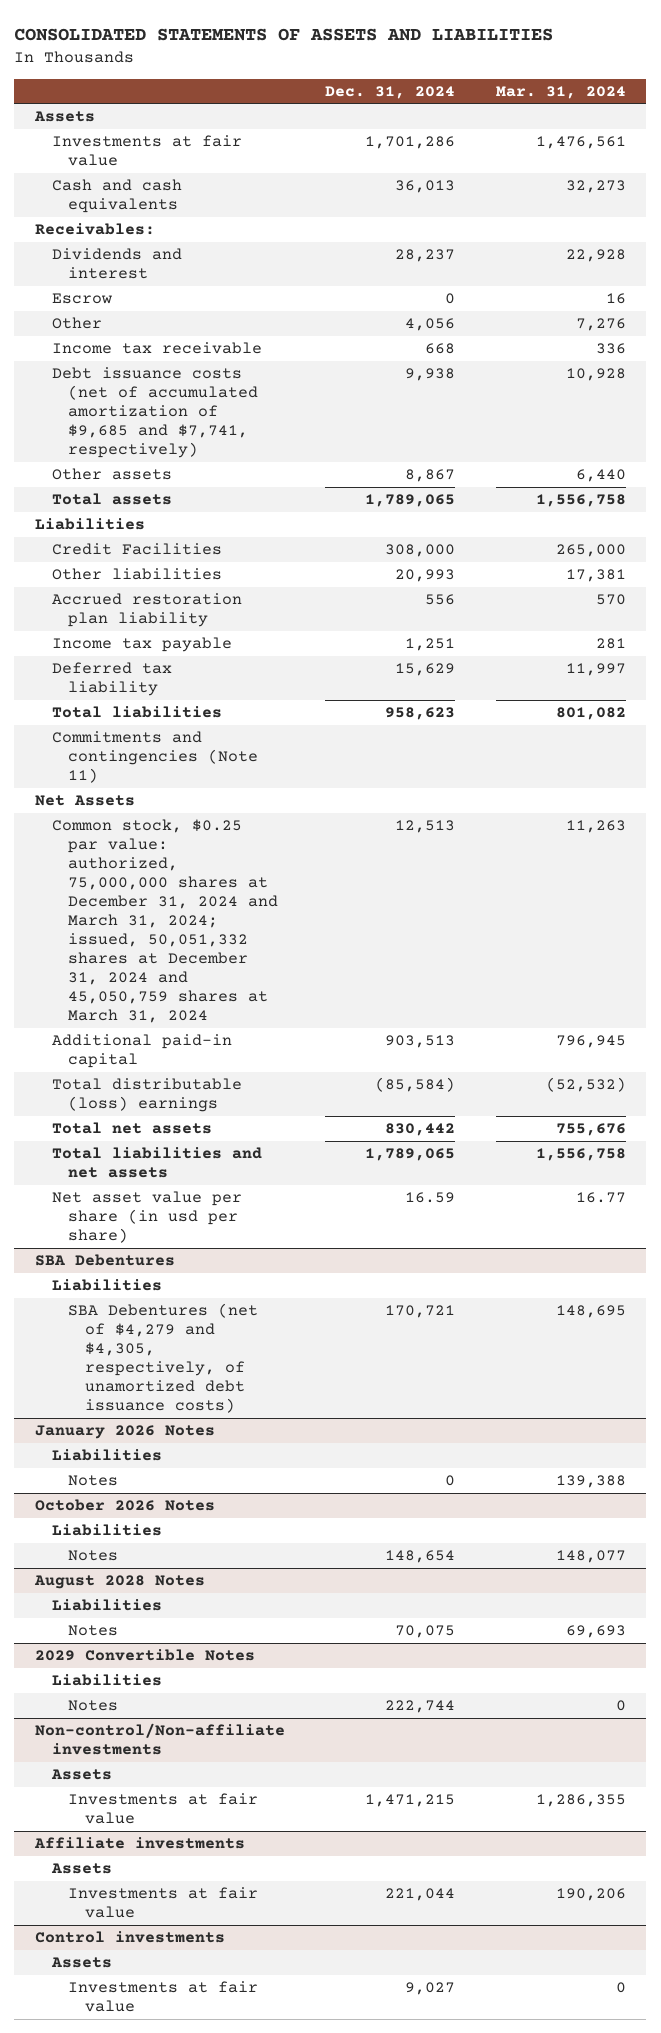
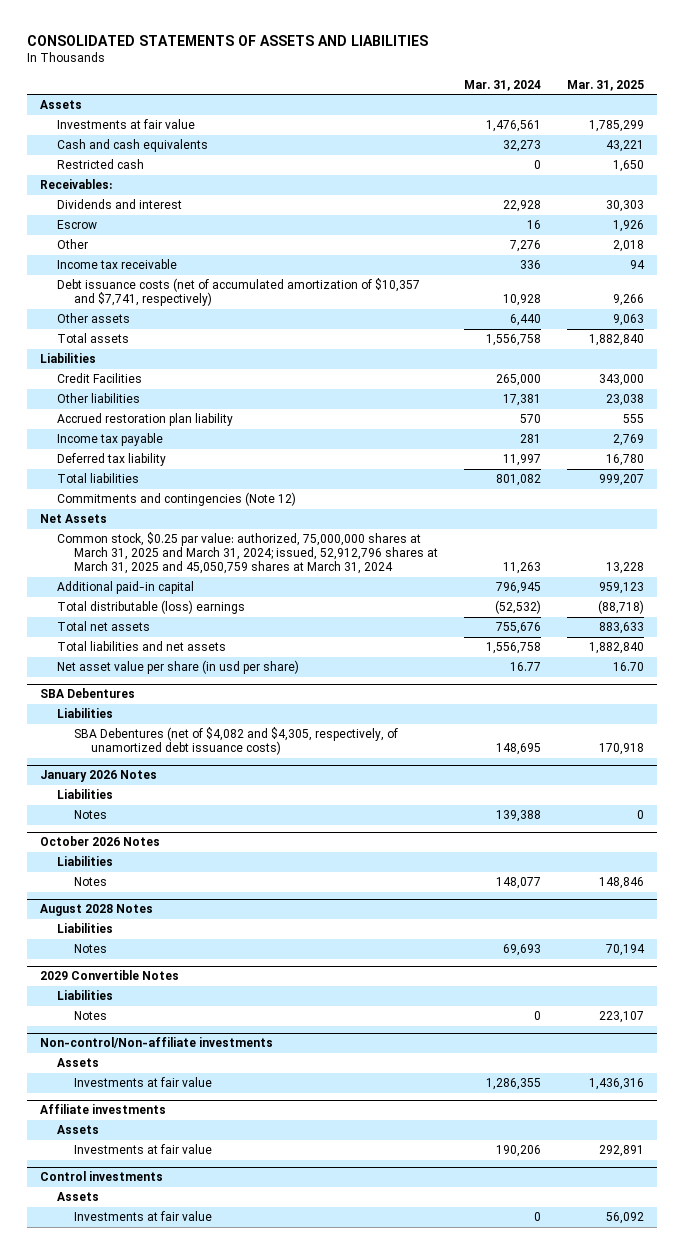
[325,85,456,99] Dec. 31, 2024 -> none
none -> [567,79,645,91] Mar. 31, 2025
none -> [57,159,145,170] Restricted cash
[51,367,259,459] Debt issuance costs (net of accumulated amortization of $9,685 and $7,741, respectively) -> [57,278,421,307] Debt issuance costs (net of accumulated amortization of $10,357 and $7,741, respectively)
[51,731,259,784] Commitments and contingencies (Note 11) -> [57,492,297,507] Commitments and contingencies (Note 12)
[51,819,279,1024] Common stock, $0.25 par value: authorized, 75,000,000 shares at December 31, 2024 and March 31, 2024; issued, 50,051,332 shares at December 31, 2024 and 45,050,759 shares at March 31, 2024 -> [57,532,438,575] Common stock, $0.25 par value: authorized, 75,000,000 shares at March 31, 2025 and March 31, 2024; issued, 52,912,796 shares at March 31, 2025 and 45,050,759 shares at March 31, 2024
[68,1303,259,1414] SBA Debentures (net of $4,279 and $4,305, respectively, of unamortized debt issuance costs) -> [73,727,398,756] SBA Debentures (net of $4,082 and $4,305, respectively, of unamortized debt issuance costs)

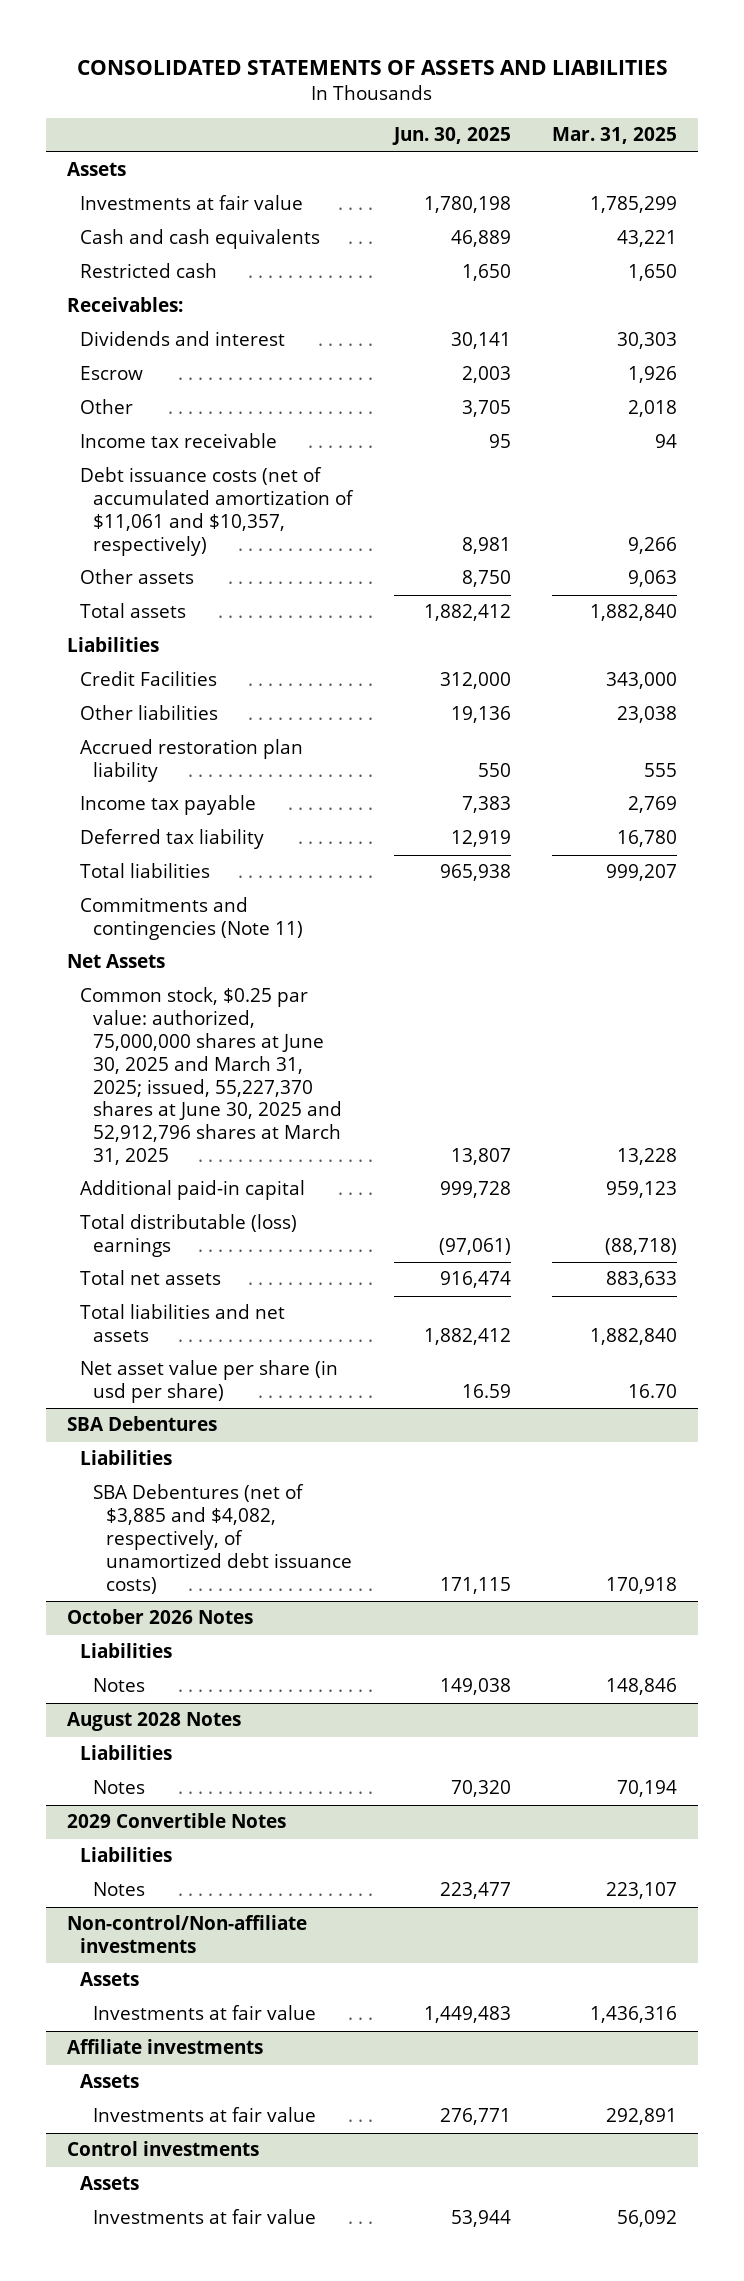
[464,79,542,91] Mar. 31, 2024 -> none
none -> [391,127,511,146] Jun. 30, 2025
[57,278,421,307] Debt issuance costs (net of accumulated amortization of $10,357 and $7,741, respectively) -> [79,467,354,556] Debt issuance costs (net of accumulated amortization of $11,061 and $10,357, respectively)
[57,492,297,507] Commitments and contingencies (Note 12) -> [79,897,303,941] Commitments and contingencies (Note 11)
[57,532,438,575] Common stock, $0.25 par value: authorized, 75,000,000 shares at March 31, 2025 and March 31, 2024; issued, 52,912,796 shares at March 31, 2025 and 45,050,759 shares at March 31, 2024 -> [79,987,342,1165] Common stock, $0.25 par value: authorized, 75,000,000 shares at June 30, 2025 and March 31, 2025; issued, 55,227,370 shares at June 30, 2025 and 52,912,796 shares at March 31, 2025
[40,770,158,783] January 2026 Notes -> none
[57,789,114,800] Liabilities -> none
[73,810,107,820] Notes -> none
[73,727,398,756] SBA Debentures (net of $4,082 and $4,305, respectively, of unamortized debt issuance costs) -> [92,1484,352,1594] SBA Debentures (net of $3,885 and $4,082, respectively, of unamortized debt issuance costs)

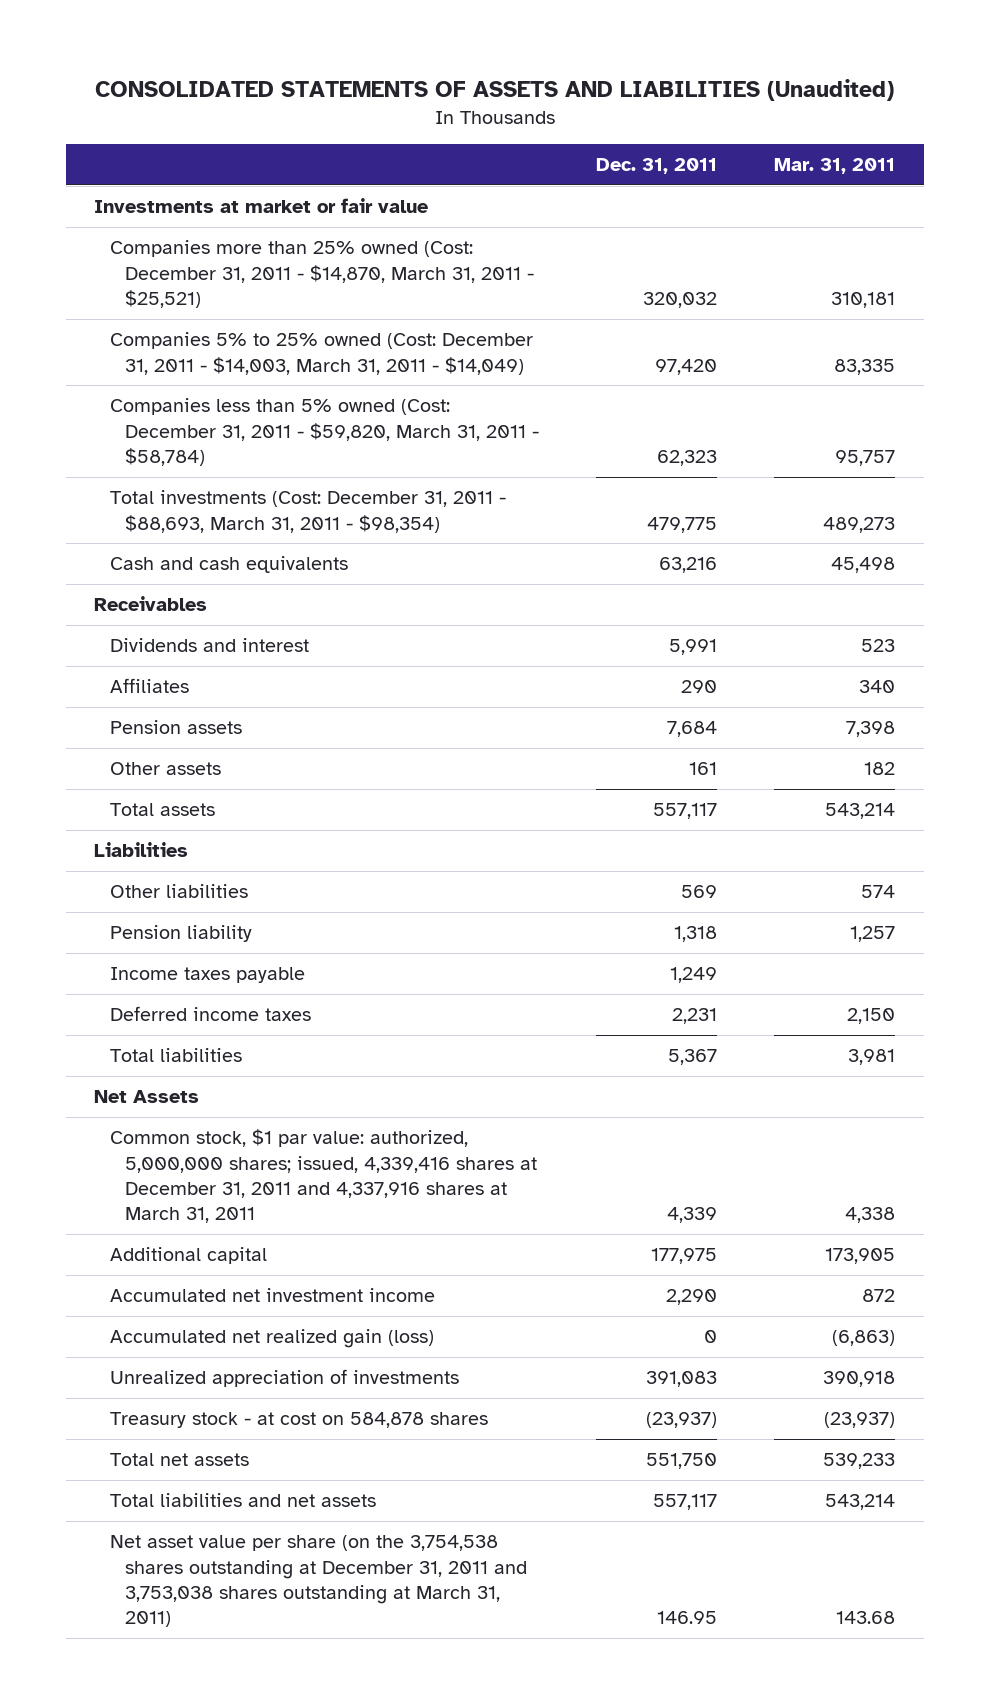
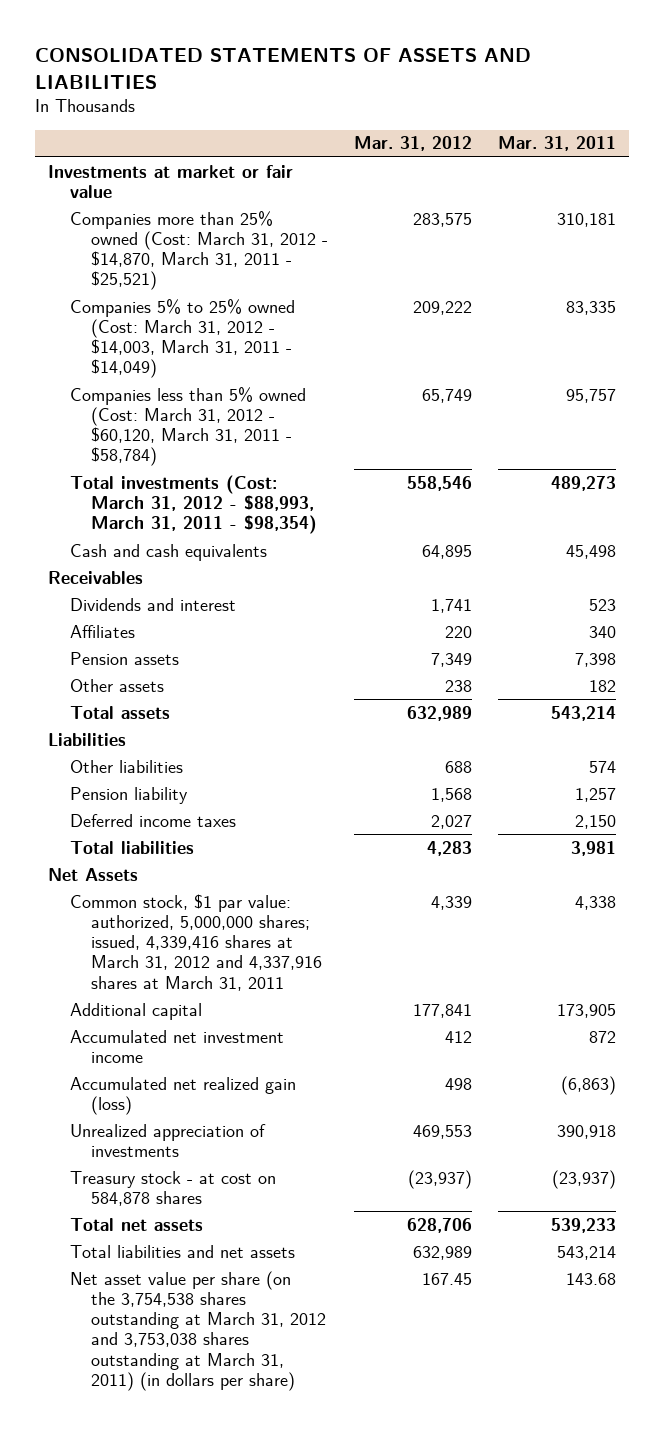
[94,78,894,101] CONSOLIDATED STATEMENTS OF ASSETS AND LIABILITIES (Unaudited) -> [35,48,532,89] CONSOLIDATED STATEMENTS OF ASSETS AND LIABILITIES
[596,157,718,174] Dec. 31, 2011 -> none
none -> [354,136,473,152] Mar. 31, 2012
[109,240,535,309] Companies more than 25% owned (Cost: December 31, 2011 - $14,870, March 31, 2011 - $25,521) -> [69,210,329,291] Companies more than 25% owned (Cost: March 31, 2012 - $14,870, March 31, 2011 - $25,521)
[109,332,533,375] Companies 5% to 25% owned (Cost: December 31, 2011 - $14,003, March 31, 2011 - $14,049) -> [69,298,295,379] Companies 5% to 25% owned (Cost: March 31, 2012 - $14,003, March 31, 2011 - $14,049)
[109,398,540,467] Companies less than 5% owned (Cost: December 31, 2011 - $59,820, March 31, 2011 - $58,784) -> [69,386,306,467] Companies less than 5% owned (Cost: March 31, 2012 - $60,120, March 31, 2011 - $58,784)
[109,490,506,533] Total investments (Cost: December 31, 2011 - $88,693, March 31, 2011 - $98,354) -> [69,474,318,535] Total investments (Cost: March 31, 2012 - $88,993, March 31, 2011 - $98,354)
[109,967,305,984] Income taxes payable -> none
[109,1129,538,1224] Common stock, $1 par value: authorized, 5,000,000 shares; issued, 4,339,416 shares at December 31, 2011 and 4,337,916 shares at March 31, 2011 -> [69,893,323,991] Common stock, $1 par value: authorized, 5,000,000 shares; issued, 4,339,416 shares at March 31, 2012 and 4,337,916 shares at March 31, 2011
[109,1535,528,1628] Net asset value per share (on the 3,754,538 shares outstanding at December 31, 2011 and 3,753,038 shares outstanding at March 31, 2011) -> [69,1270,327,1392] Net asset value per share (on the 3,754,538 shares outstanding at March 31, 2012 and 3,753,038 shares outstanding at March 31, 2011) (in dollars per share)

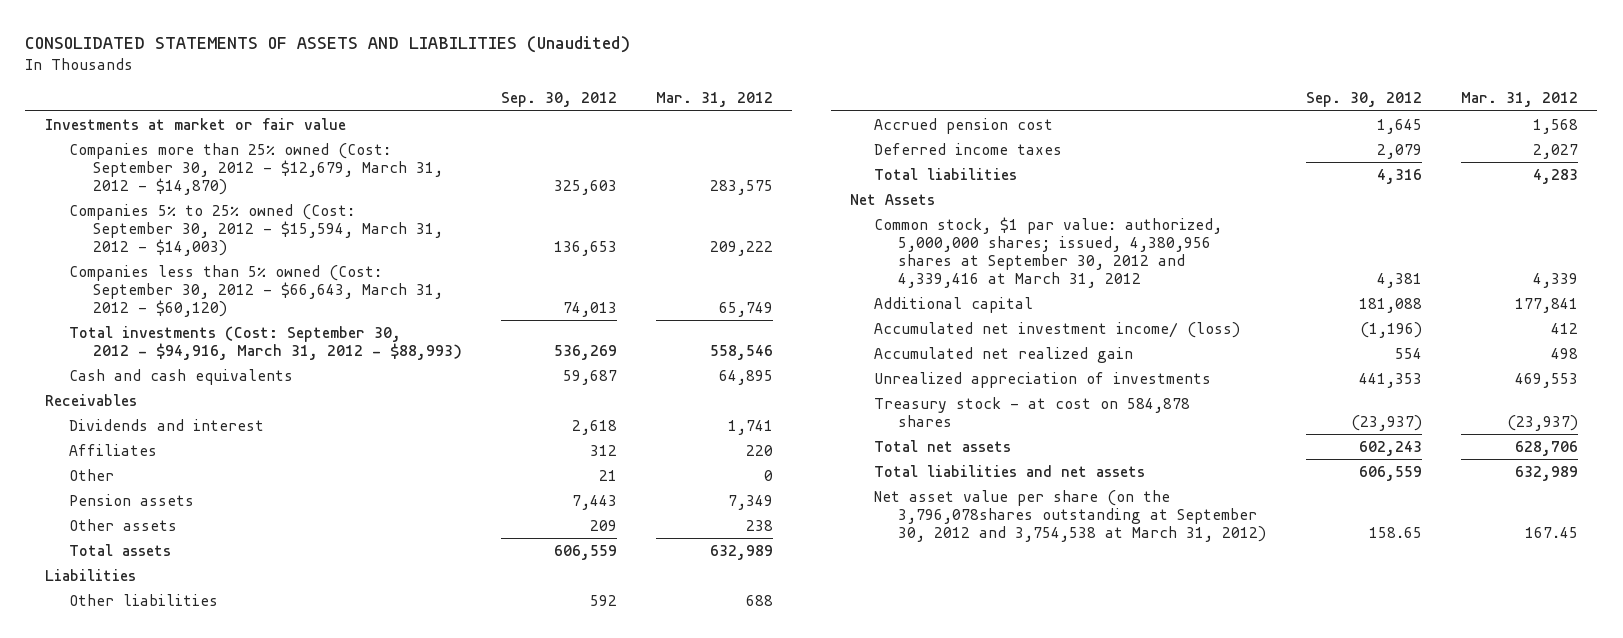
[35,48,532,89] CONSOLIDATED STATEMENTS OF ASSETS AND LIABILITIES -> [25,36,631,54] CONSOLIDATED STATEMENTS OF ASSETS AND LIABILITIES (Unaudited)
[497,136,616,152] Mar. 31, 2011 -> none
none -> [500,92,617,108] Sep. 30, 2012
[69,210,329,291] Companies more than 25% owned (Cost: March 31, 2012 - $14,870, March 31, 2011 - $25,521) -> [68,142,443,195] Companies more than 25% owned (Cost: September 30, 2012 - $12,679, March 31, 2012 - $14,870)
[69,298,295,379] Companies 5% to 25% owned (Cost: March 31, 2012 - $14,003, March 31, 2011 - $14,049) -> [68,203,443,256] Companies 5% to 25% owned (Cost: September 30, 2012 - $15,594, March 31, 2012 - $14,003)
[69,386,306,467] Companies less than 5% owned (Cost: March 31, 2012 - $60,120, March 31, 2011 - $58,784) -> [68,264,443,317] Companies less than 5% owned (Cost: September 30, 2012 - $66,643, March 31, 2012 - $60,120)
[69,474,318,535] Total investments (Cost: March 31, 2012 - $88,993, March 31, 2011 - $98,354) -> [68,325,462,360] Total investments (Cost: September 30, 2012 - $94,916, March 31, 2012 - $88,993)
none -> [68,468,114,481] Other
[69,786,188,804] Pension liability -> [874,117,1054,134] Accrued pension cost
[69,893,323,991] Common stock, $1 par value: authorized, 5,000,000 shares; issued, 4,339,416 shares at March 31, 2012 and 4,337,916 shares at March 31, 2011 -> [874,216,1223,288] Common stock, $1 par value: authorized, 5,000,000 shares; issued, 4,380,956 shares at September 30, 2012 and 4,339,416 at March 31, 2012
[69,1029,284,1063] Accumulated net investment income -> [874,321,1241,338] Accumulated net investment income/ (loss)
[69,1076,296,1115] Accumulated net realized gain (loss) -> [874,346,1134,363] Accumulated net realized gain
[69,1270,327,1392] Net asset value per share (on the 3,754,538 shares outstanding at March 31, 2012 and 3,753,038 shares outstanding at March 31, 2011) (in dollars per share) -> [874,489,1267,542] Net asset value per share (on the 3,796,078shares outstanding at September 30, 2012 and 3,754,538 at March 31, 2012)

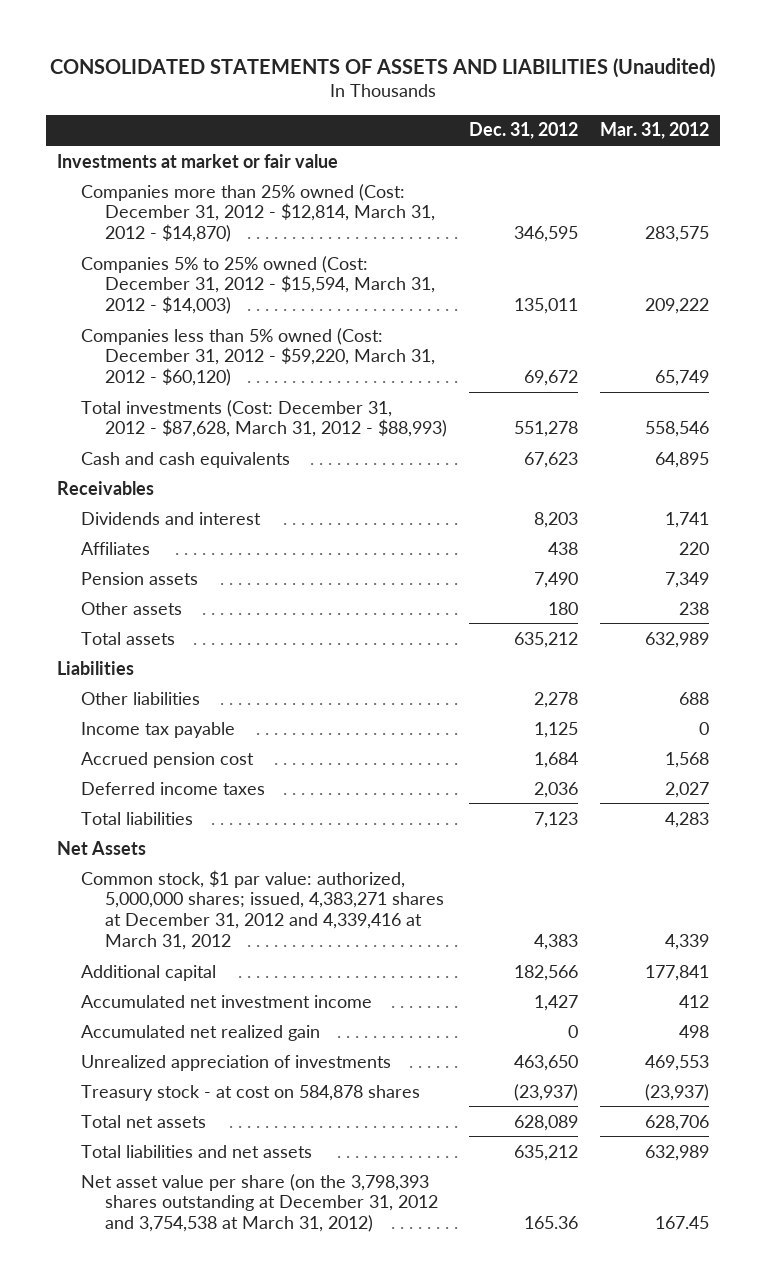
[500,92,617,108] Sep. 30, 2012 -> none
none -> [468,122,578,140] Dec. 31, 2012
[68,142,443,195] Companies more than 25% owned (Cost: September 30, 2012 - $12,679, March 31, 2012 - $14,870) -> [81,183,435,243] Companies more than 25% owned (Cost: December 31, 2012 - $12,814, March 31, 2012 - $14,870)
[68,203,443,256] Companies 5% to 25% owned (Cost: September 30, 2012 - $15,594, March 31, 2012 - $14,003) -> [81,255,435,315] Companies 5% to 25% owned (Cost: December 31, 2012 - $15,594, March 31, 2012 - $14,003)
[68,264,443,317] Companies less than 5% owned (Cost: September 30, 2012 - $66,643, March 31, 2012 - $60,120) -> [81,327,435,387] Companies less than 5% owned (Cost: December 31, 2012 - $59,220, March 31, 2012 - $60,120)
[68,325,462,360] Total investments (Cost: September 30, 2012 - $94,916, March 31, 2012 - $88,993) -> [81,399,447,438] Total investments (Cost: December 31, 2012 - $87,628, March 31, 2012 - $88,993)
[68,468,114,481] Other -> none
none -> [81,721,236,738] Income tax payable
[874,216,1223,288] Common stock, $1 par value: authorized, 5,000,000 shares; issued, 4,380,956 shares at September 30, 2012 and 4,339,416 at March 31, 2012 -> [81,869,444,950] Common stock, $1 par value: authorized, 5,000,000 shares; issued, 4,383,271 shares at December 31, 2012 and 4,339,416 at March 31, 2012
[874,321,1241,338] Accumulated net investment income/ (loss) -> [81,994,373,1008] Accumulated net investment income
[874,489,1267,542] Net asset value per share (on the 3,796,078shares outstanding at September 30, 2012 and 3,754,538 at March 31, 2012) -> [81,1173,438,1233] Net asset value per share (on the 3,798,393 shares outstanding at December 31, 2012 and 3,754,538 at March 31, 2012)

